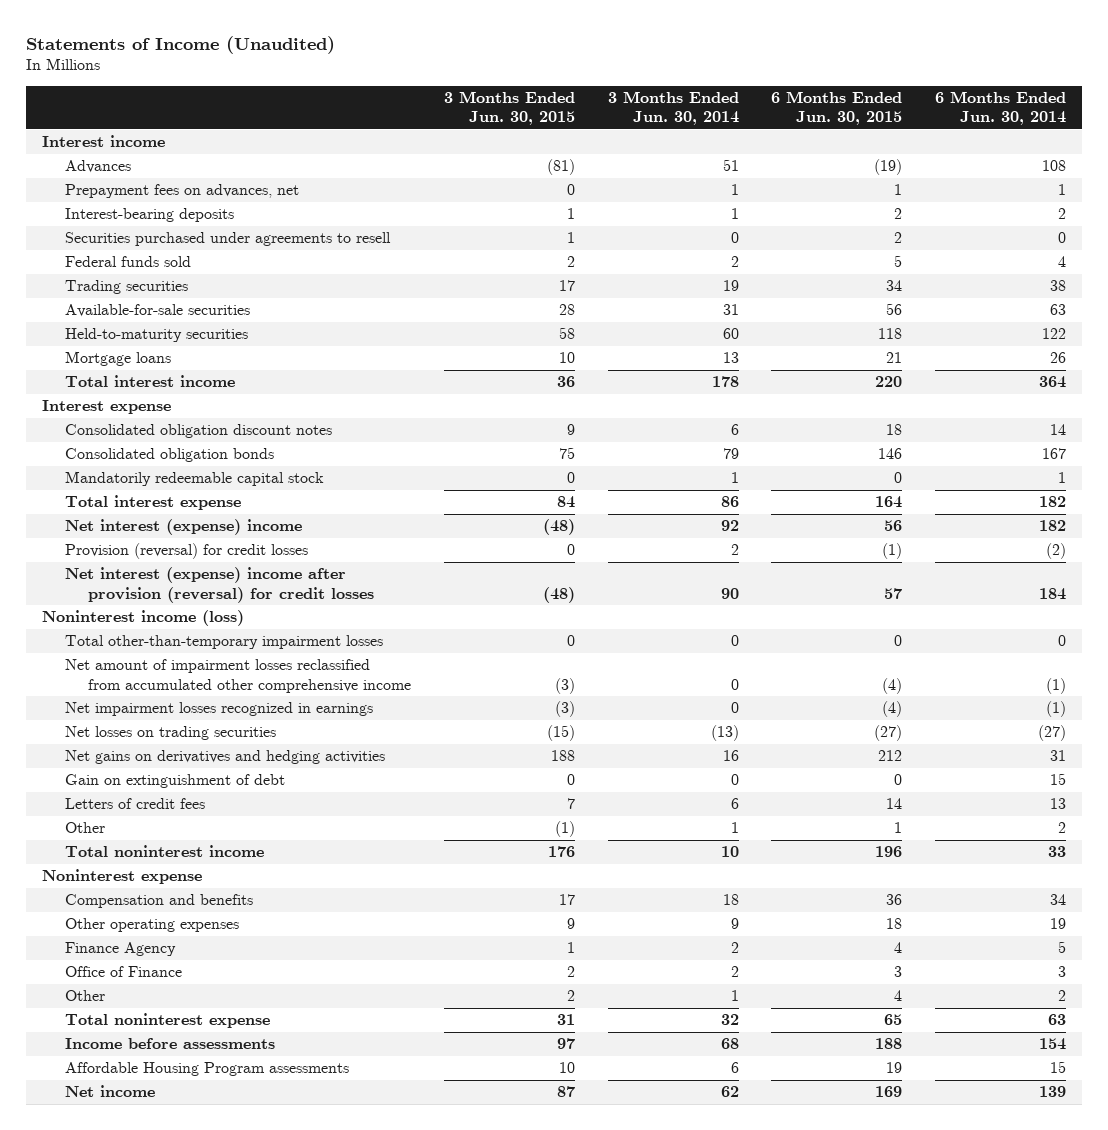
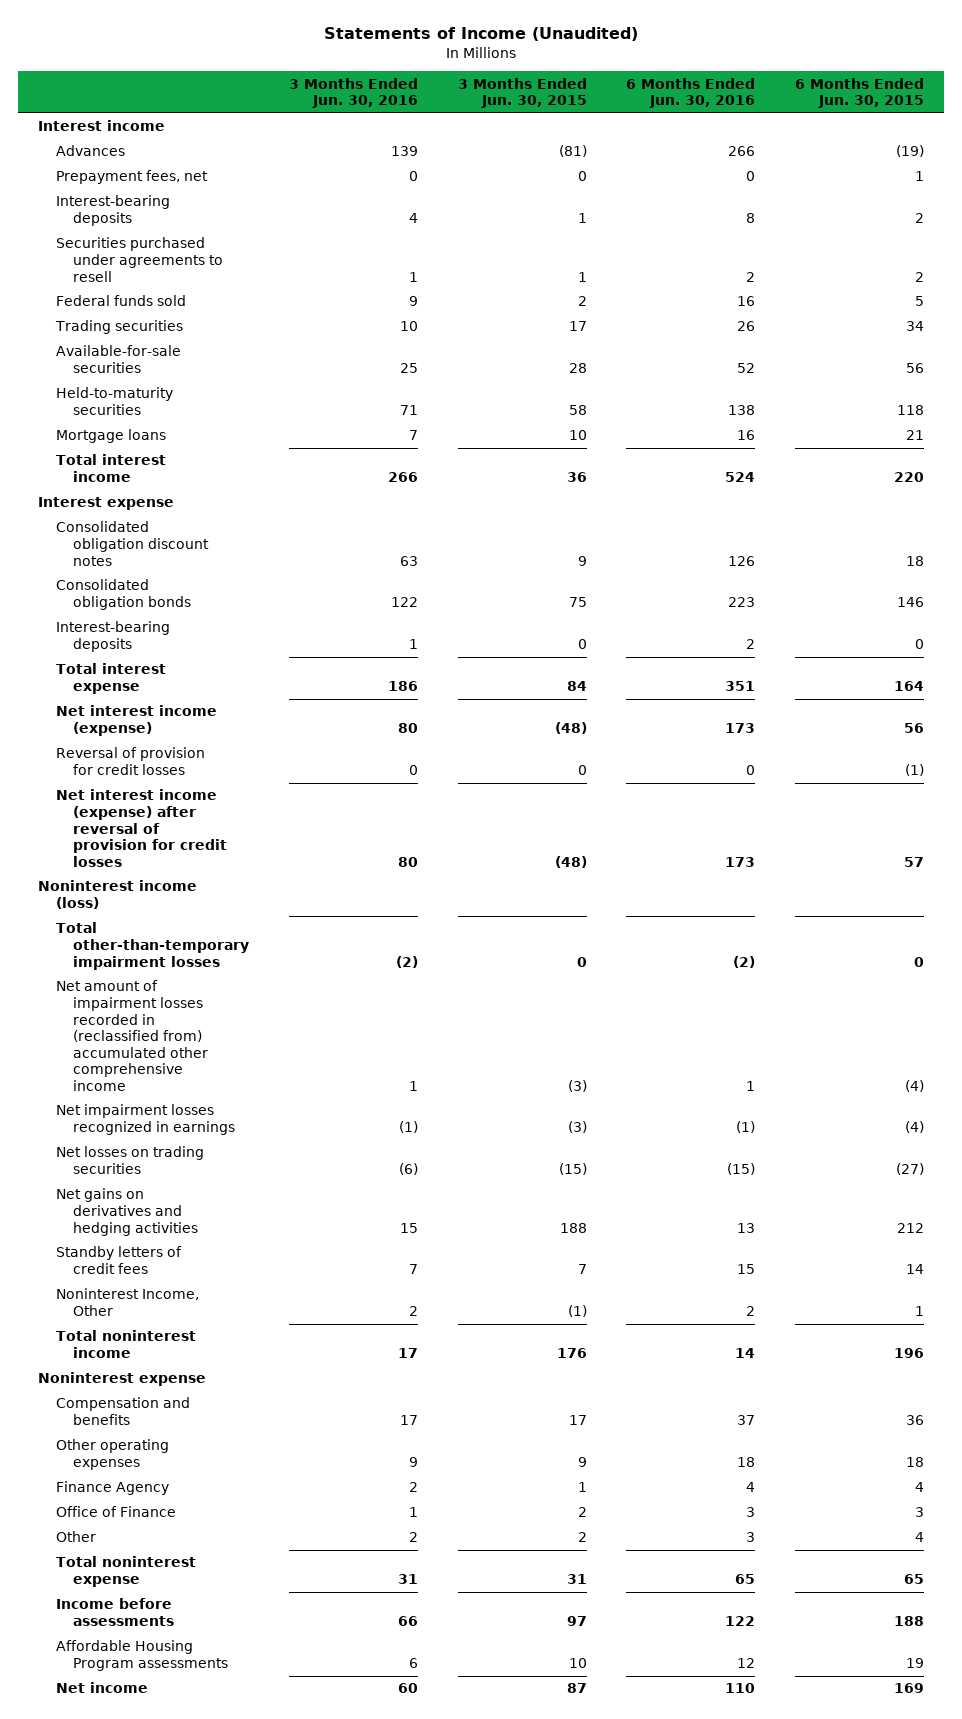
[607,90,739,126] 3 Months Ended Jun. 30, 2014 -> none
[934,90,1066,126] 6 Months Ended Jun. 30, 2014 -> none
none -> [289,77,419,109] 3 Months Ended Jun. 30, 2016
none -> [626,77,756,109] 6 Months Ended Jun. 30, 2016
[65,184,300,199] Prepayment fees on advances, net -> [55,170,208,185] Prepayment fees, net
[65,471,325,487] Mandatorily redeemable capital stock -> none
none -> [55,621,170,652] Interest-bearing deposits
[65,519,303,536] Net interest (expense) income -> [55,705,217,736] Net interest income (expense)
[65,543,309,560] Provision (reversal) for credit losses -> [55,747,205,775] Reversal of provision for credit losses
[65,567,375,603] Net interest (expense) income after provision (reversal) for credit losses -> [55,789,228,867] Net interest income (expense) after reversal of provision for credit losses
[65,659,412,693] Net amount of impairment losses reclassified from accumulated other comprehensive income -> [55,980,209,1091] Net amount of impairment losses recorded in (reclassified from) accumulated other comprehensive income
[65,774,286,789] Gain on extinguishment of debt -> none
[65,822,106,834] Other -> none
[65,798,206,810] Letters of credit fees -> [55,1246,182,1274] Standby letters of credit fees
none -> [55,1288,199,1316] Noninterest Income, Other

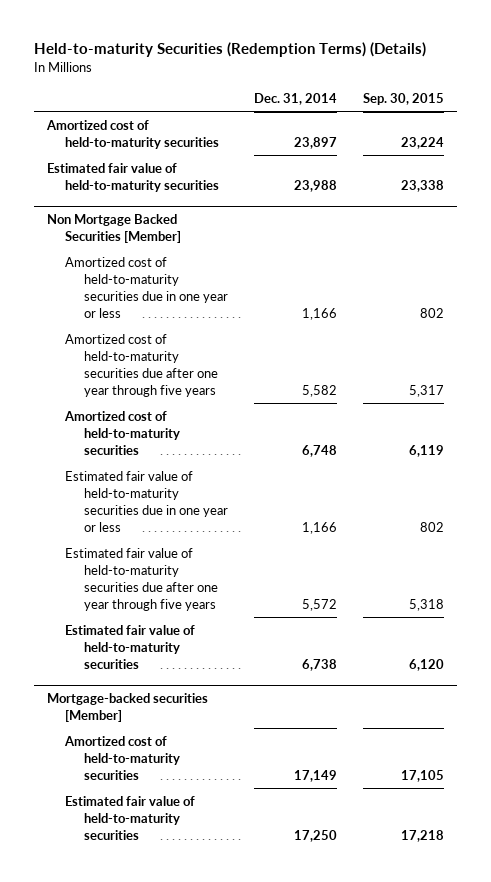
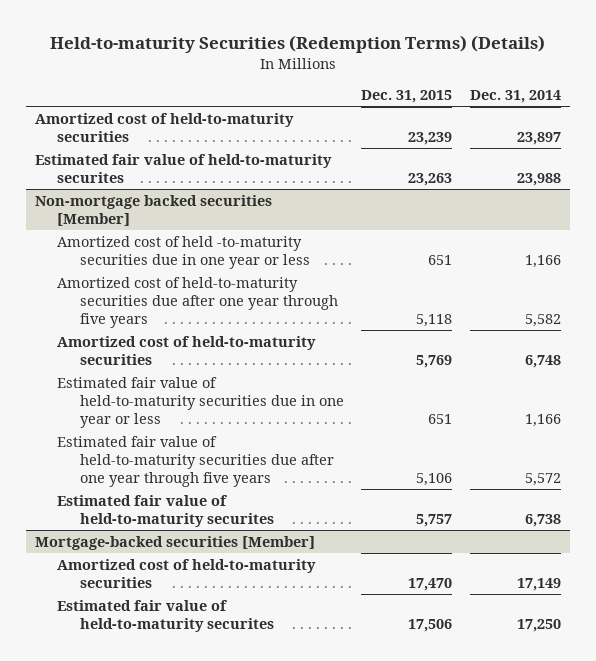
[363,93,445,106] Sep. 30, 2015 -> none
none -> [361,90,453,104] Dec. 31, 2015
[46,162,220,192] Estimated fair value of held-to-maturity securities -> [35,153,333,183] Estimated fair value of held-to-maturity securites
[46,214,182,244] Non Mortgage Backed Securities [Member] -> [35,194,273,226] Non-mortgage backed securities [Member]
[65,256,229,318] Amortized cost of held-to-maturity securities due in one year or less -> [57,235,310,269] Amortized cost of held -to-maturity securities due in one year or less
[65,624,196,669] Estimated fair value of held-to-maturity securities -> [57,494,274,527] Estimated fair value of held-to-maturity securites
[65,795,196,840] Estimated fair value of held-to-maturity securities -> [57,599,274,632] Estimated fair value of held-to-maturity securites

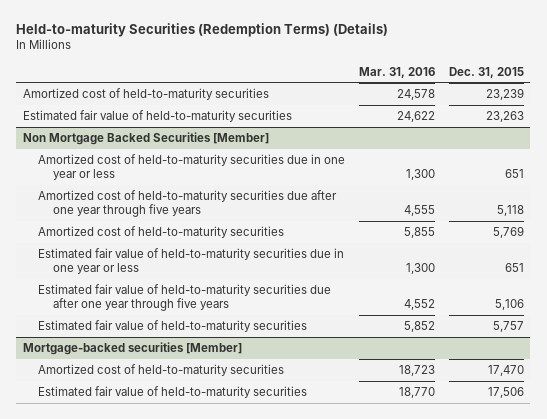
[470,90,562,104] Dec. 31, 2014 -> none
none -> [358,66,435,78] Mar. 31, 2016
[35,153,333,183] Estimated fair value of held-to-maturity securites -> [23,110,293,123] Estimated fair value of held-to-maturity securities
[35,194,273,226] Non-mortgage backed securities [Member] -> [23,132,270,146] Non Mortgage Backed Securities [Member]
[57,235,310,269] Amortized cost of held -to-maturity securities due in one year or less -> [37,154,345,181] Amortized cost of held-to-maturity securities due in one year or less
[57,494,274,527] Estimated fair value of held-to-maturity securites -> [37,320,307,333] Estimated fair value of held-to-maturity securities
[57,599,274,632] Estimated fair value of held-to-maturity securites -> [37,386,307,399] Estimated fair value of held-to-maturity securities

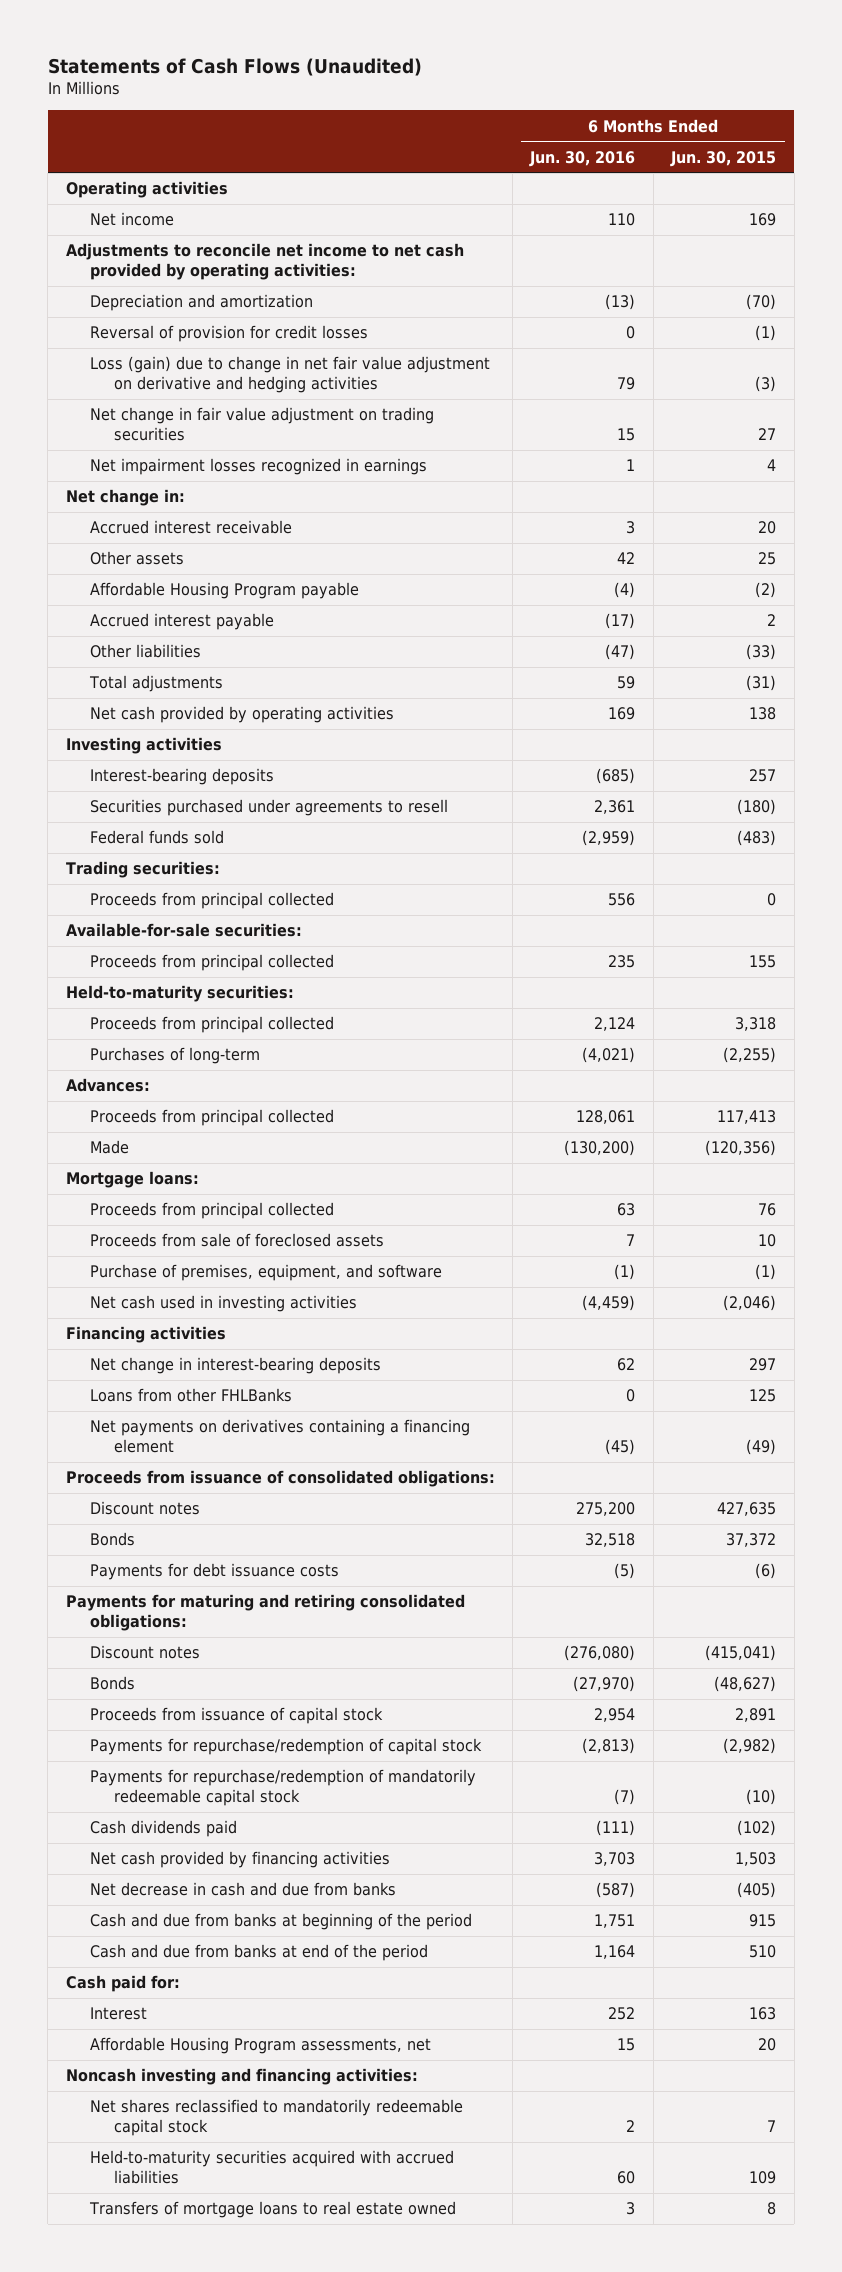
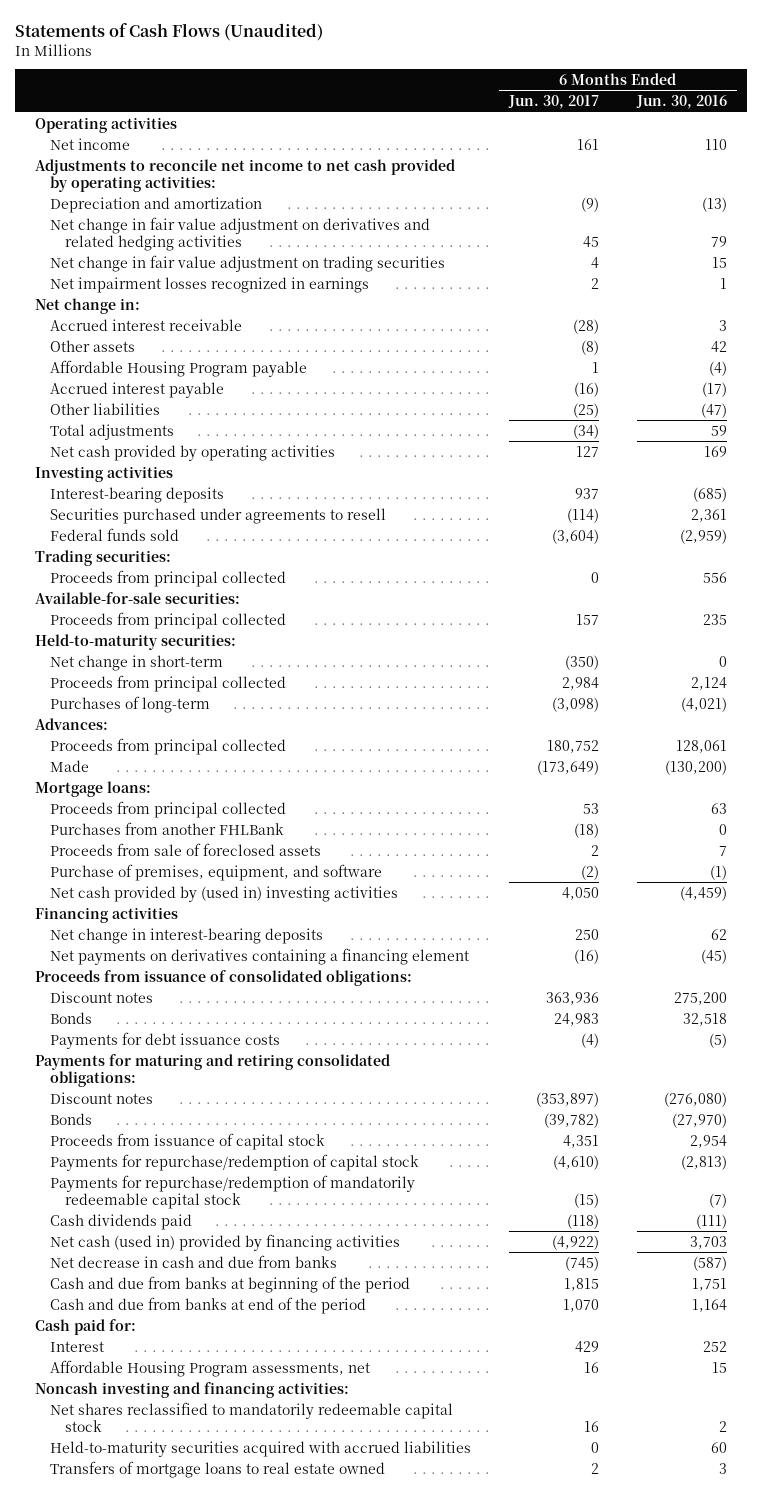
[670,150,777,167] Jun. 30, 2015 -> none
none -> [508,95,600,110] Jun. 30, 2017
[89,325,368,343] Reversal of provision for credit losses -> none
[89,356,490,394] Loss (gain) due to change in net fair value adjustment on derivative and hedging activities -> [49,216,430,251] Net change in fair value adjustment on derivatives and related hedging activities
none -> [49,654,223,671] Net change in short-term
none -> [49,821,284,835] Purchases from another FHLBank
[89,1295,357,1313] Net cash used in investing activities -> [49,885,398,902] Net cash provided by (used in) investing activities
[89,1388,292,1403] Loans from other FHLBanks -> none
[89,1851,390,1869] Net cash provided by financing activities -> [49,1233,400,1251] Net cash (used in) provided by financing activities

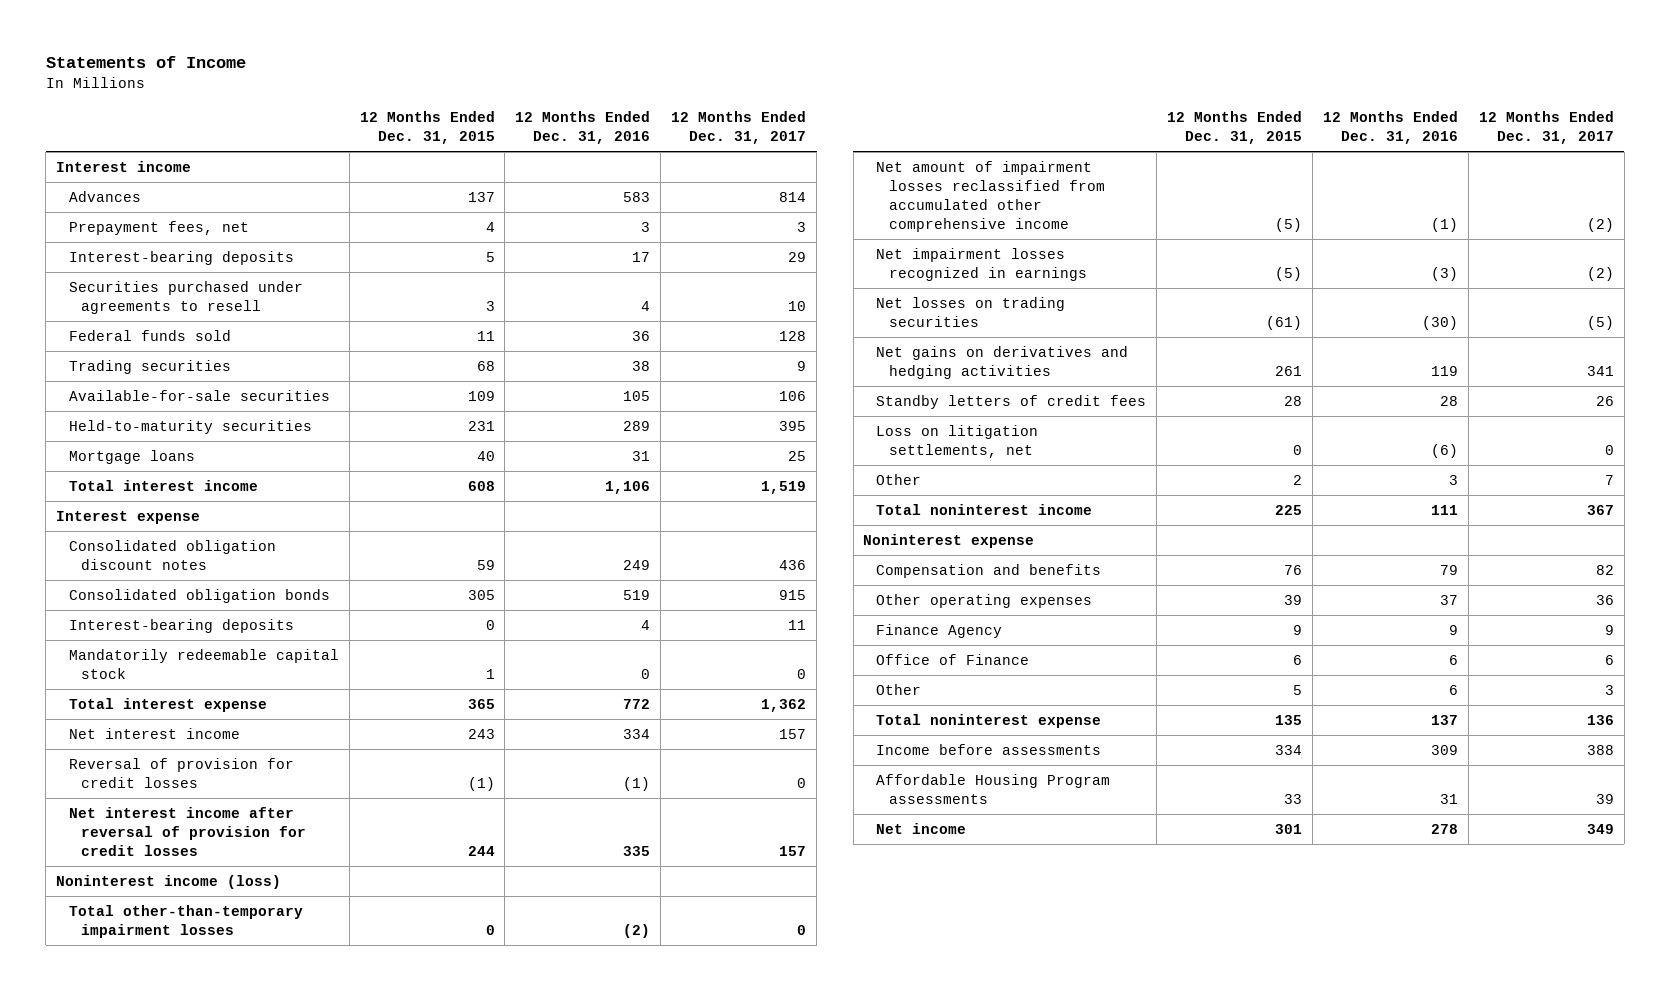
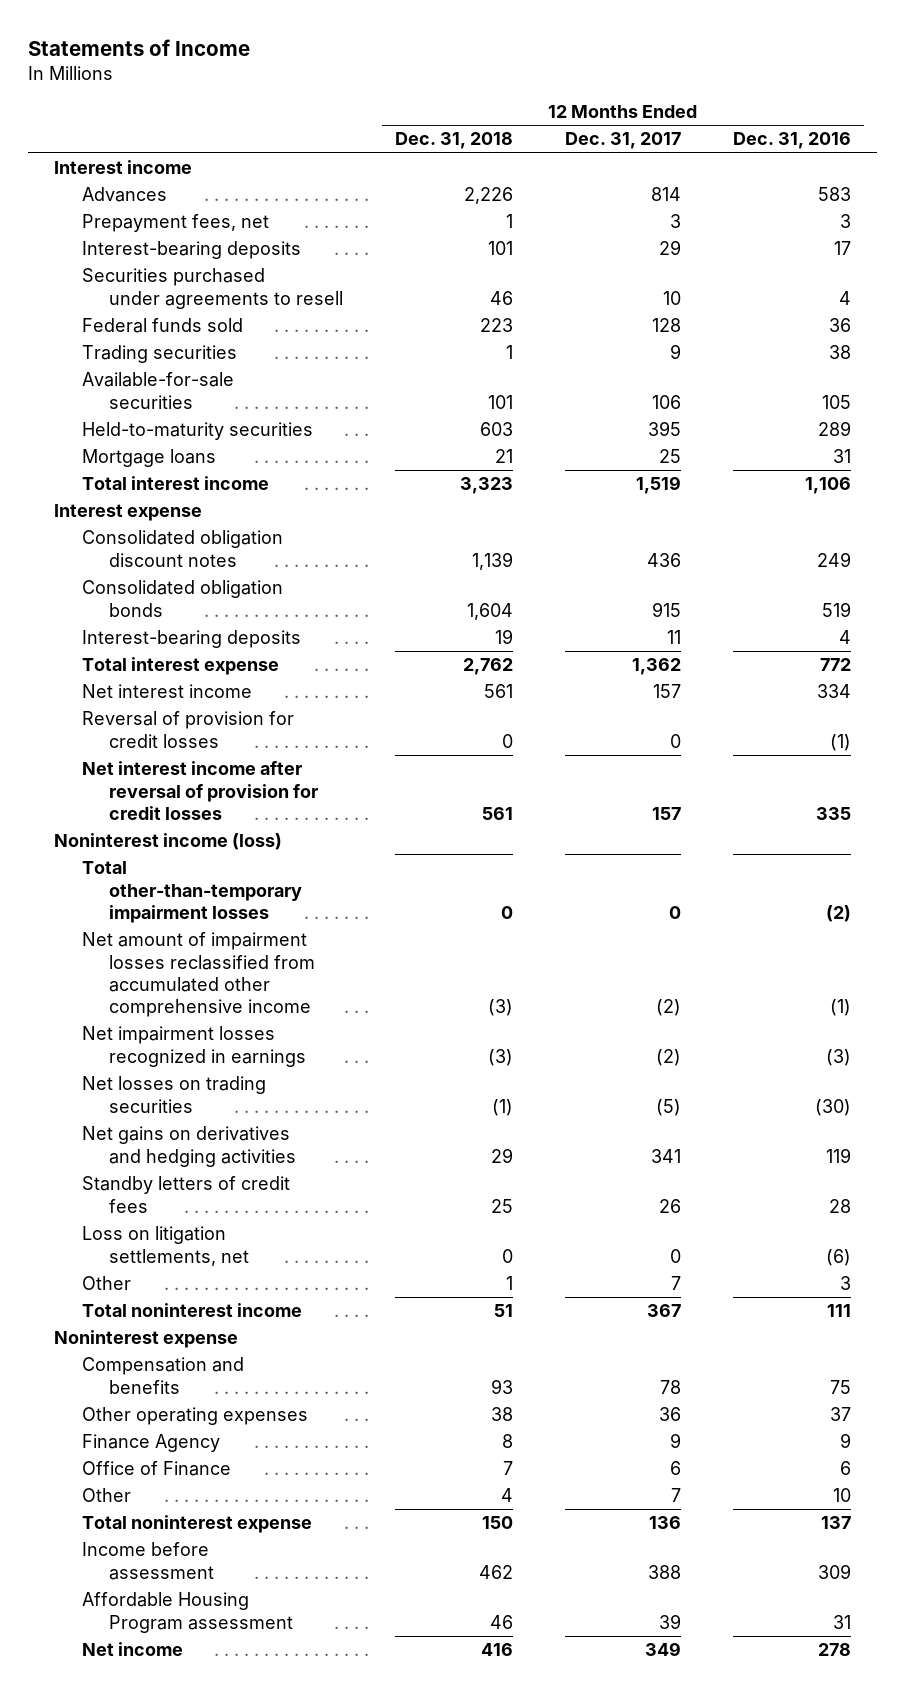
[359,111,495,145] 12 Months Ended Dec. 31, 2015 -> none
none -> [395,132,514,150] Dec. 31, 2018
[68,648,339,679] Mandatorily redeemable capital stock -> none
[1439,564,1458,575] 79 -> [830,1379,852,1394] 75
[1595,564,1614,575] 82 -> [660,1379,682,1394] 78
[1448,684,1458,695] 6 -> [833,1488,852,1503] 10
[1604,684,1614,695] 3 -> [671,1488,682,1503] 7
[876,743,1102,755] Income before assessments -> [81,1542,215,1580] Income before assessment
[876,773,1111,804] Affordable Housing Program assessments -> [81,1592,294,1633] Affordable Housing Program assessment

